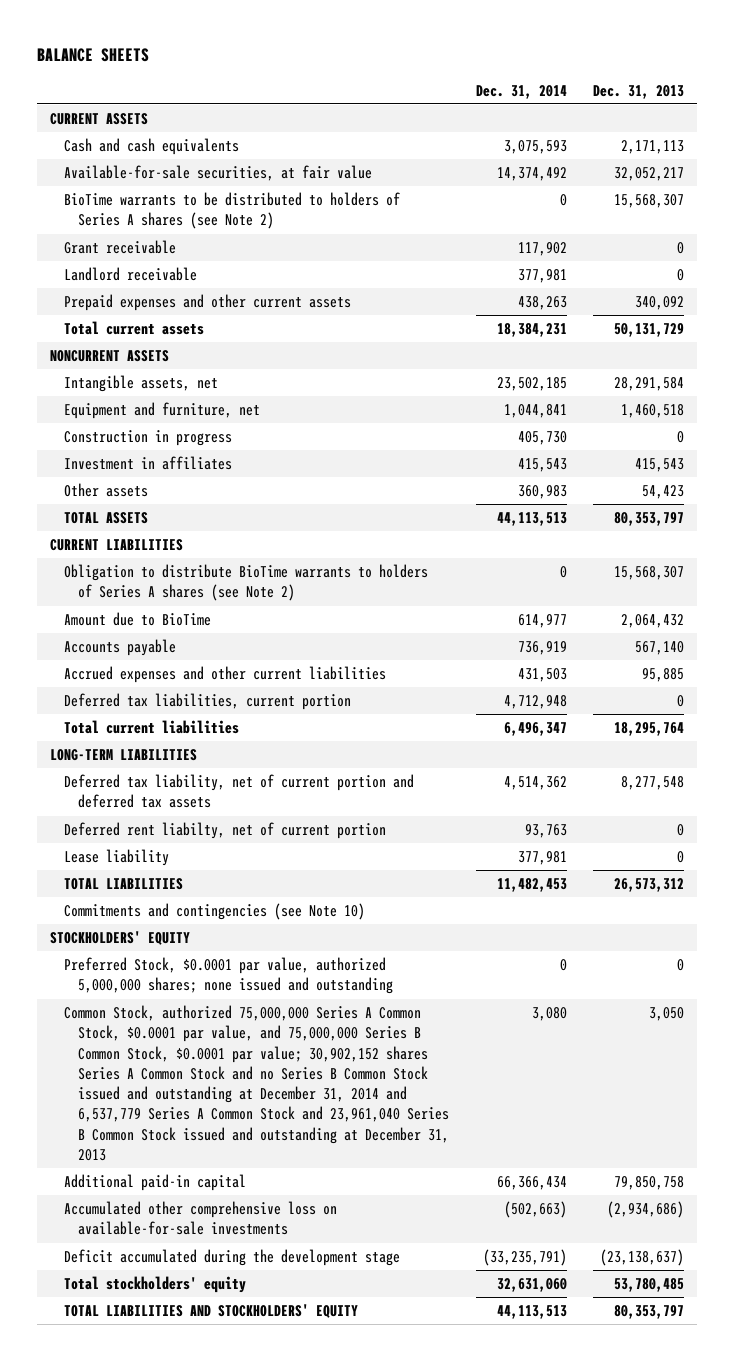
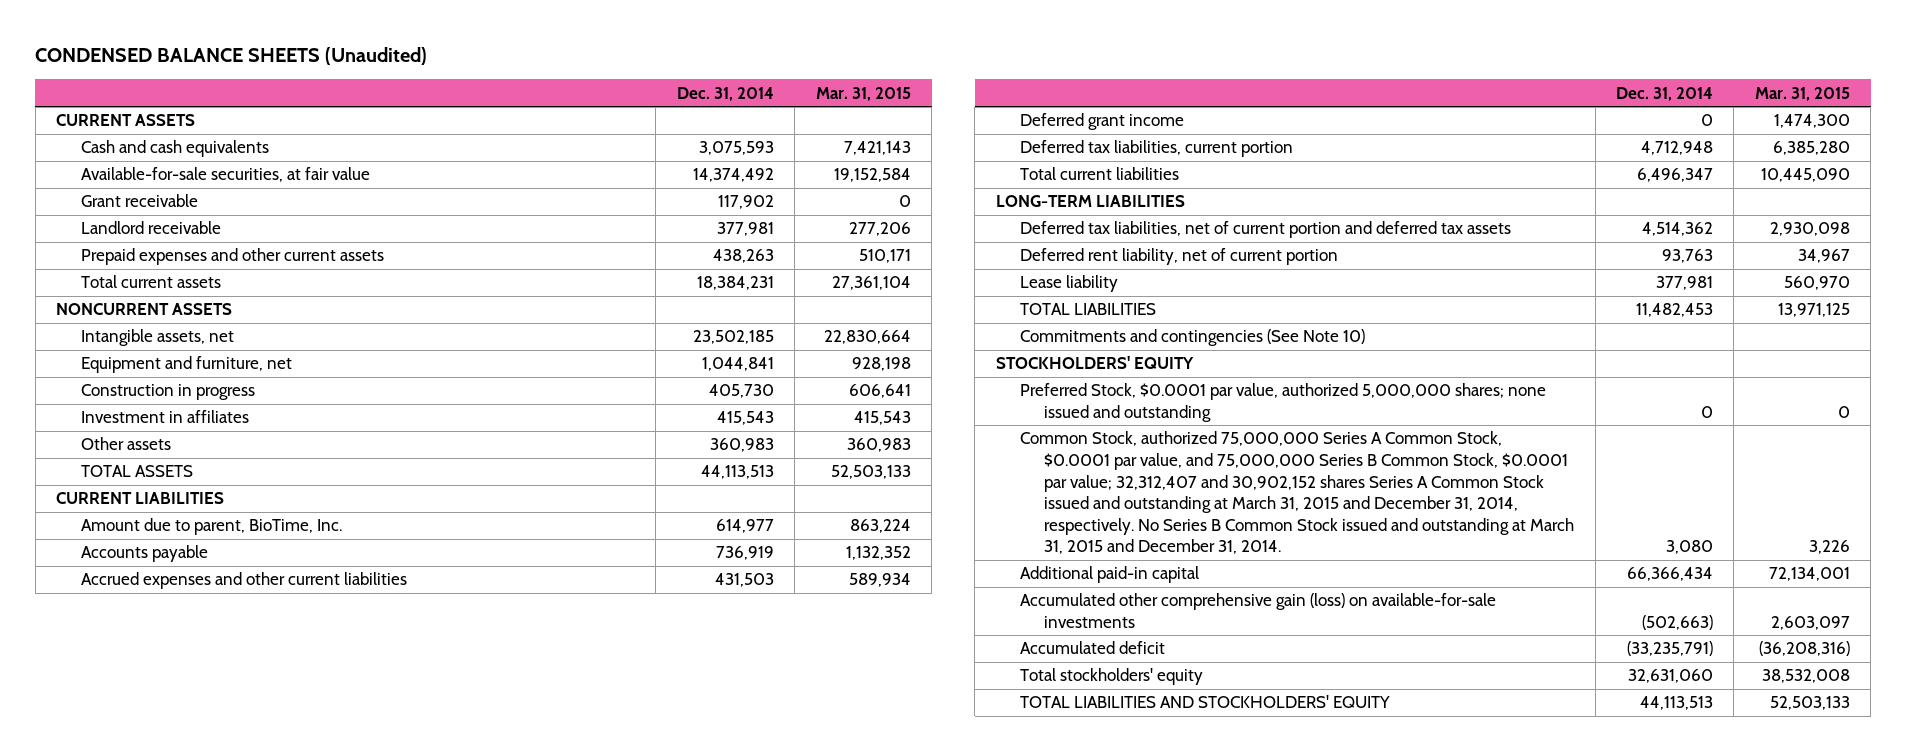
[36,47,149,62] BALANCE SHEETS -> [35,47,428,66] CONDENSED BALANCE SHEETS (Unaudited)
[593,84,685,99] Dec. 31, 2013 -> none
none -> [815,86,911,101] Mar. 31, 2015
[64,192,401,230] BioTime warrants to be distributed to holders of Series A shares (see Note 2) -> none
[64,564,429,602] Obligation to distribute BioTime warrants to holders of Series A shares (see Note 2) -> none
[64,612,212,627] Amount due to BioTime -> [80,518,342,536] Amount due to parent, BioTime, Inc.
none -> [1019,113,1184,131] Deferred grant income
[64,774,415,809] Deferred tax liability, net of current portion and deferred tax assets -> [1019,221,1511,239] Deferred tax liabilities, net of current portion and deferred tax assets
[64,822,387,840] Deferred rent liabilty, net of current portion -> [1019,248,1338,266] Deferred rent liability, net of current portion
[64,903,366,921] Commitments and contingencies (see Note 10) -> [1019,329,1365,347] Commitments and contingencies (See Note 10)
[64,1005,450,1161] Common Stock, authorized 75,000,000 Series A Common Stock, $0.0001 par value, and 75,000,000 Series B Common Stock, $0.0001 par value; 30,902,152 shares Series A Common Stock and no Series B Common Stock issued and outstanding at December 31, 2014 and 6,537,779 Series A Common Stock and 23,961,040 Series B Common Stock issued and outstanding at December 31, 2013 -> [1019,431,1575,555] Common Stock, authorized 75,000,000 Series A Common Stock, $0.0001 par value, and 75,000,000 Series B Common Stock, $0.0001 par value; 32,312,407 and 30,902,152 shares Series A Common Stock issued and outstanding at March 31, 2015 and December 31, 2014, respectively. No Series B Common Stock issued and outstanding at March 31, 2015 and December 31, 2014.
[64,1201,338,1236] Accumulated other comprehensive loss on available-for-sale investments -> [1019,593,1496,629] Accumulated other comprehensive gain (loss) on available-for-sale investments
[64,1249,401,1267] Deficit accumulated during the development stage -> [1019,641,1165,655] Accumulated deficit

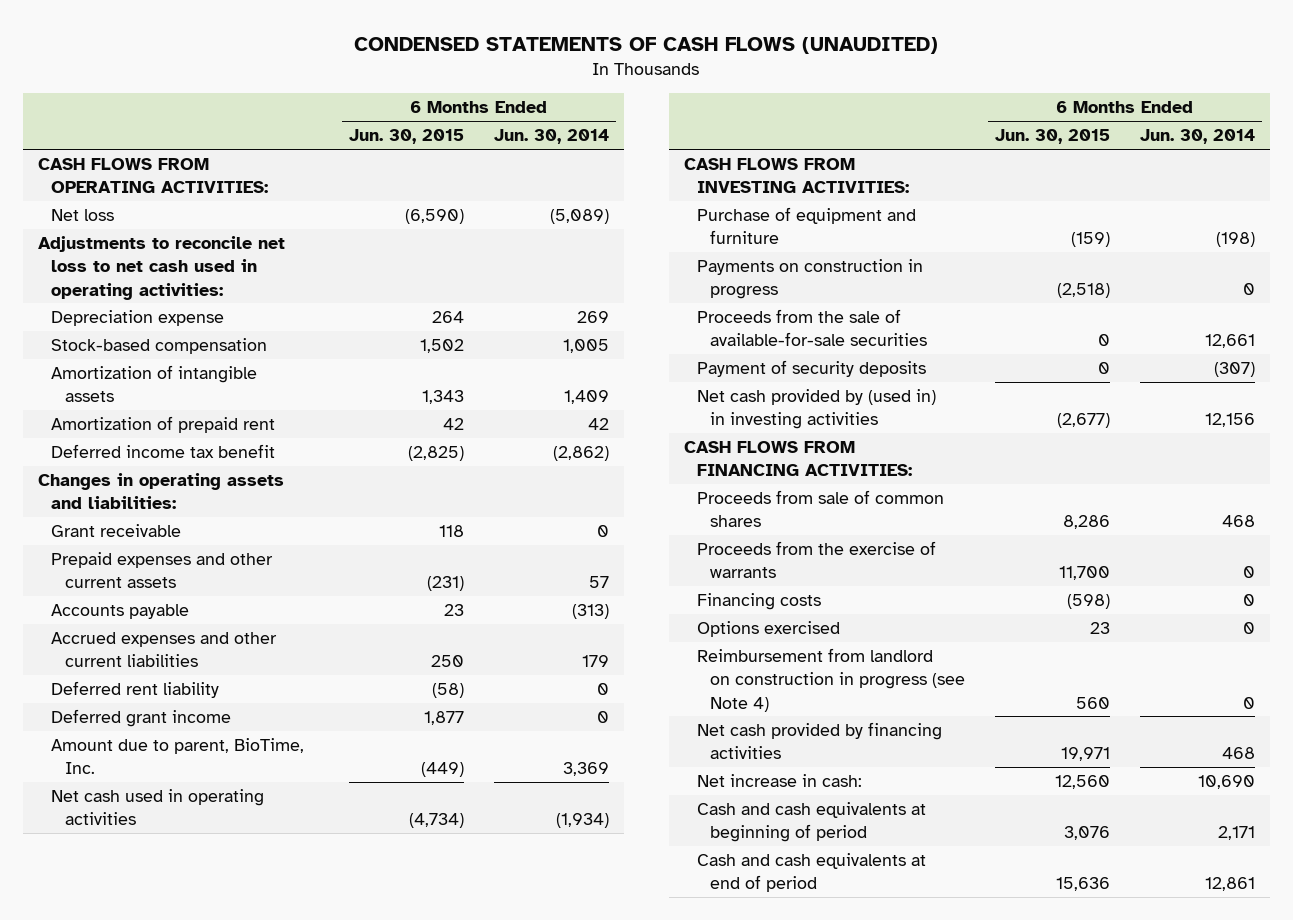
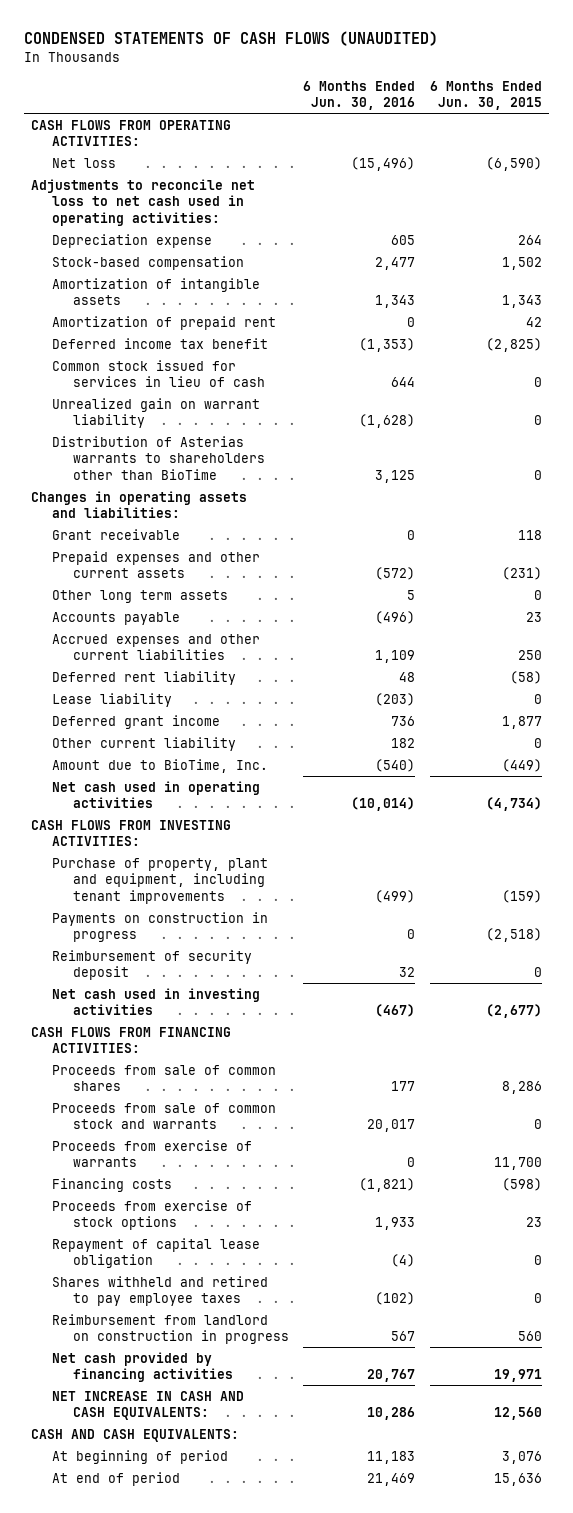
[494,129,610,145] Jun. 30, 2014 -> none
none -> [303,80,416,111] 6 Months Ended Jun. 30, 2016
none -> [51,359,265,388] Common stock issued for services in lieu of cash
none -> [51,397,260,429] Unrealized gain on warrant liability
none -> [51,435,265,480] Distribution of Asterias warrants to shareholders other than BioTime
none -> [51,589,228,603] Other long term assets
none -> [51,692,172,707] Lease liability
none -> [51,736,236,751] Other current liability
[51,738,305,775] Amount due to parent, BioTime, Inc. -> [51,758,268,773] Amount due to BioTime, Inc.
[696,207,916,245] Purchase of equipment and furniture -> [51,857,268,904] Purchase of property, plant and equipment, including tenant improvements
[696,309,928,347] Proceeds from the sale of available-for-sale securities -> none
[696,360,926,378] Payment of security deposits -> [51,949,252,981] Reimbursement of security deposit
[696,389,936,430] Net cash provided by (used in) in investing activities -> [51,987,260,1016] Net cash used in investing activities
none -> [51,1102,276,1130] Proceeds from sale of common stock and warrants
[696,541,936,579] Proceeds from the exercise of warrants -> [51,1139,252,1168] Proceeds from exercise of warrants
[696,621,840,638] Options exercised -> [51,1199,252,1231] Proceeds from exercise of stock options
none -> [51,1237,260,1269] Repayment of capital lease obligation
none -> [51,1275,268,1307] Shares withheld and retired to pay employee taxes
[696,648,966,712] Reimbursement from landlord on construction in progress (see Note 4) -> [51,1313,289,1345] Reimbursement from landlord on construction in progress
[696,774,862,788] Net increase in cash: -> [51,1390,244,1421] NET INCREASE IN CASH AND CASH EQUIVALENTS:
none -> [30,1428,239,1442] CASH AND CASH EQUIVALENTS:
[696,802,926,843] Cash and cash equivalents at beginning of period -> [51,1449,228,1464] At beginning of period
[696,853,926,893] Cash and cash equivalents at end of period -> [51,1471,180,1486] At end of period

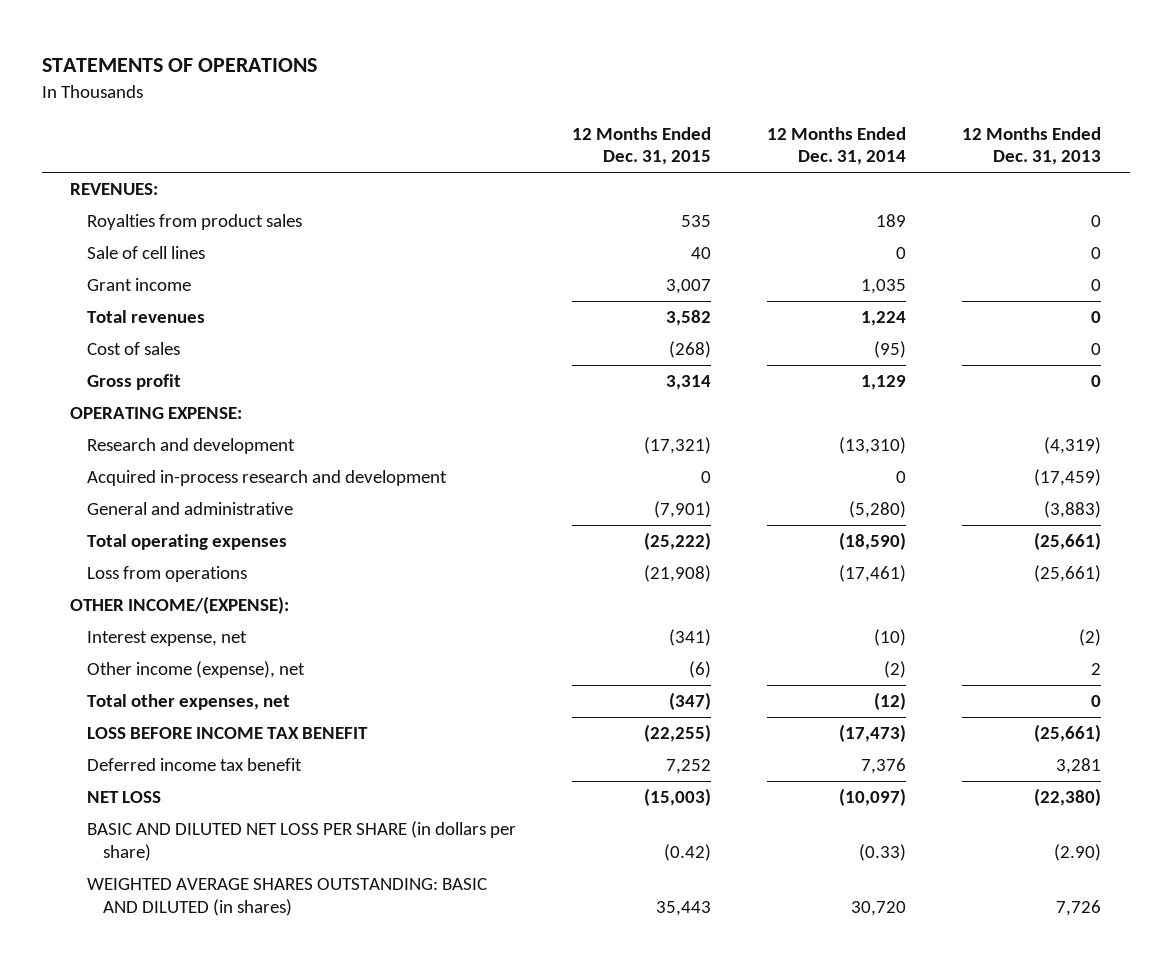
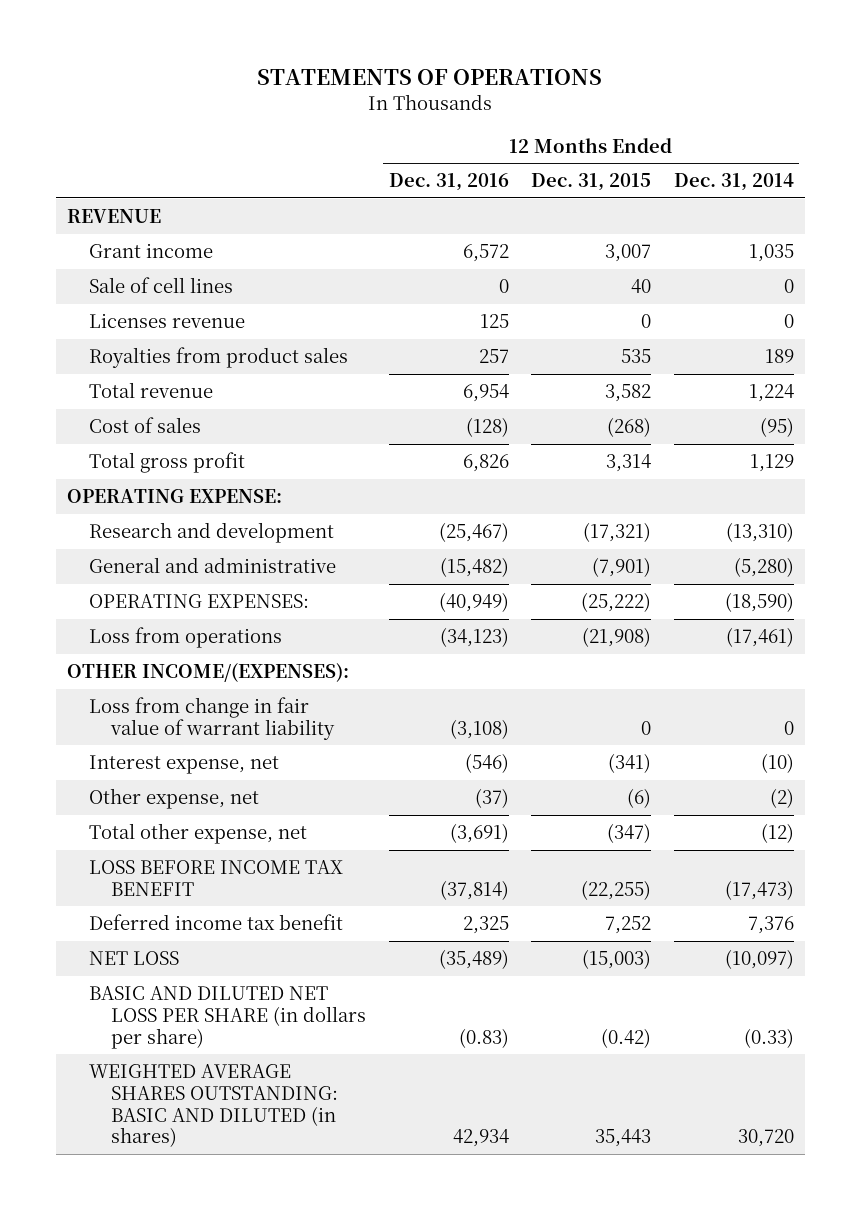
[962,126,1102,166] 12 Months Ended Dec. 31, 2013 -> none
none -> [388,173,509,192] Dec. 31, 2016
[70,183,159,196] REVENUES: -> [66,209,161,224] REVENUE
[86,246,205,260] Sale of cell lines -> [89,277,234,294] Sale of cell lines
none -> [89,313,246,329] Licenses revenue
[86,214,302,231] Royalties from product sales -> [89,347,349,369] Royalties from product sales
[86,310,205,324] Total revenues -> [89,382,214,399] Total revenue
[86,374,181,391] Gross profit -> [89,452,246,474] Total gross profit
[86,470,447,487] Acquired in-process research and development -> none
[86,534,287,551] Total operating expenses -> [89,594,310,609] OPERATING EXPENSES:
[70,596,290,615] OTHER INCOME/(EXPENSE): -> [66,663,349,683] OTHER INCOME/(EXPENSES):
none -> [89,697,336,740] Loss from change in fair value of warrant liability
[86,661,305,679] Other income (expense), net -> [89,788,260,810] Other expense, net
[86,694,290,711] Total other expenses, net -> [89,823,308,845] Total other expense, net

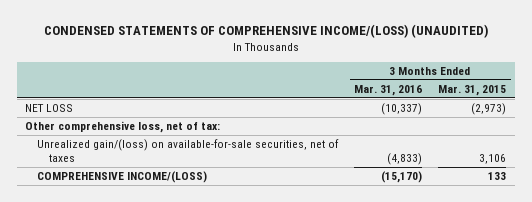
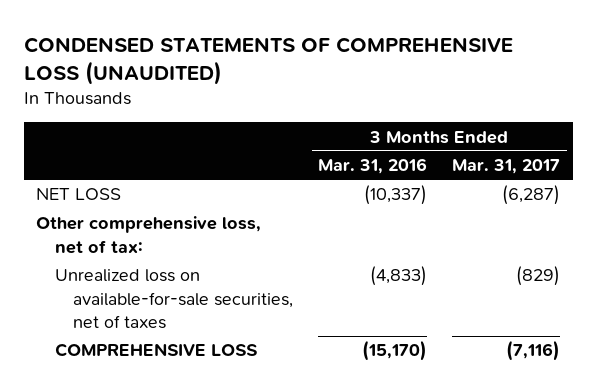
[43,24,488,39] CONDENSED STATEMENTS OF COMPREHENSIVE INCOME/(LOSS) (UNAUDITED) -> [23,36,513,85] CONDENSED STATEMENTS OF COMPREHENSIVE LOSS (UNAUDITED)
[438,84,507,96] Mar. 31, 2015 -> none
none -> [452,159,561,175] Mar. 31, 2017
[37,138,340,163] Unrealized gain/(loss) on available-for-sale securities, net of taxes -> [54,269,294,329] Unrealized loss on available-for-sale securities, net of taxes
[37,170,208,183] COMPREHENSIVE INCOME/(LOSS) -> [54,343,258,358] COMPREHENSIVE LOSS

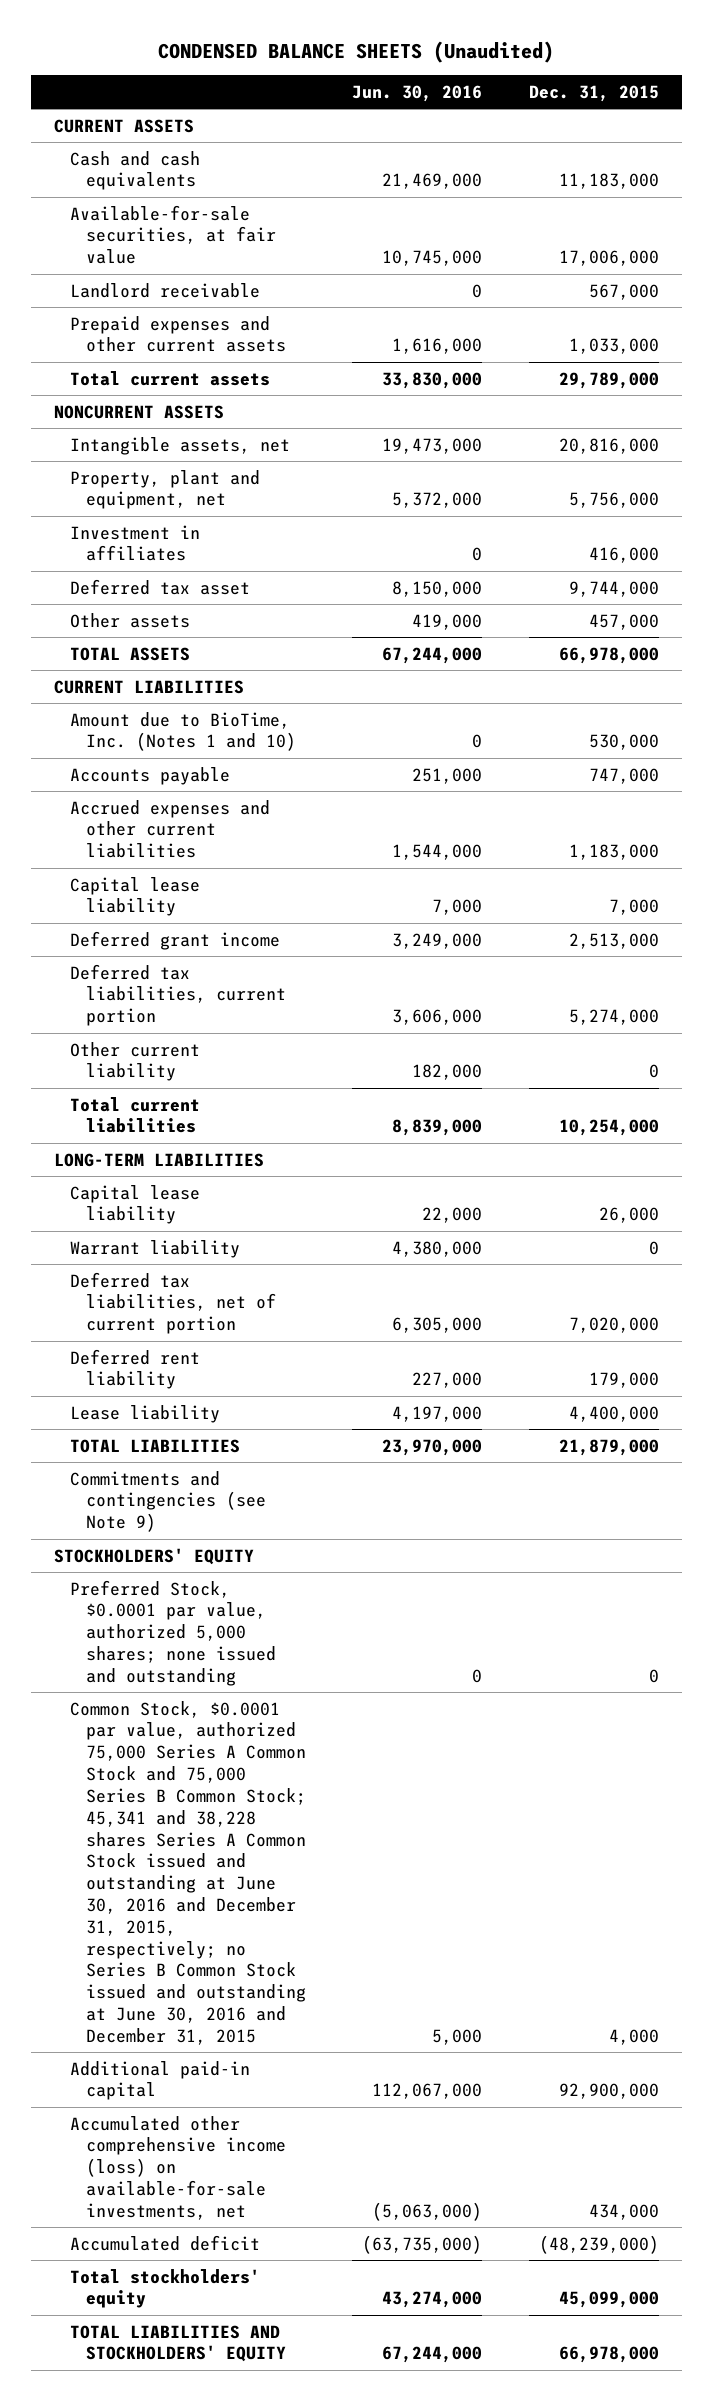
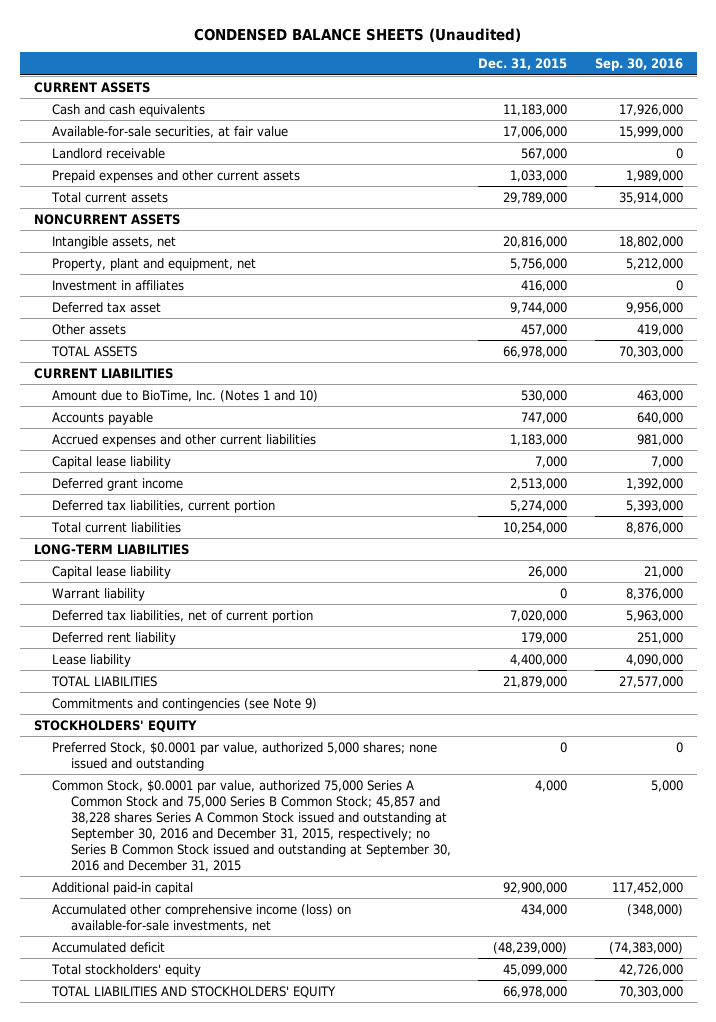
[352,84,483,102] Jun. 30, 2016 -> none
none -> [594,58,683,72] Sep. 30, 2016
[69,1041,200,1082] Other current liability -> none
[69,1700,306,2045] Common Stock, $0.0001 par value, authorized 75,000 Series A Common Stock and 75,000 Series B Common Stock; 45,341 and 38,228 shares Series A Common Stock issued and outstanding at June 30, 2016 and December 31, 2015, respectively; no Series B Common Stock issued and outstanding at June 30, 2016 and December 31, 2015 -> [52,779,451,872] Common Stock, $0.0001 par value, authorized 75,000 Series A Common Stock and 75,000 Series B Common Stock; 45,857 and 38,228 shares Series A Common Stock issued and outstanding at September 30, 2016 and December 31, 2015, respectively; no Series B Common Stock issued and outstanding at September 30, 2016 and December 31, 2015

